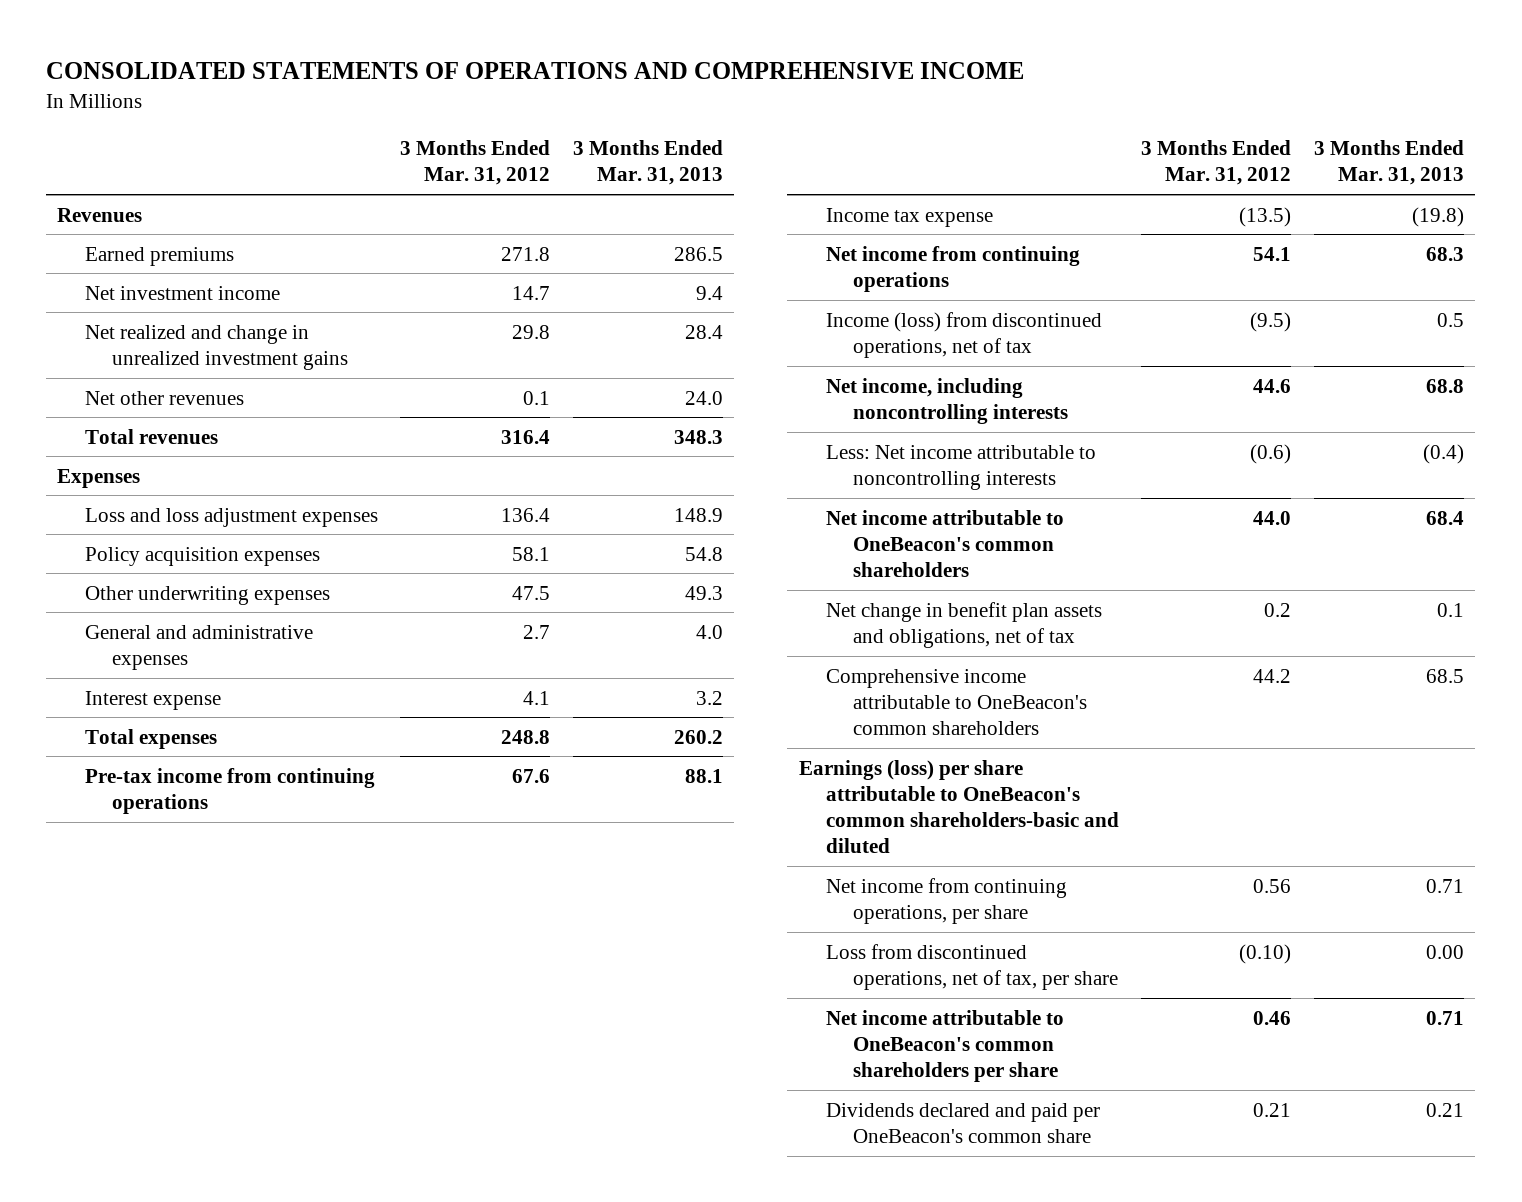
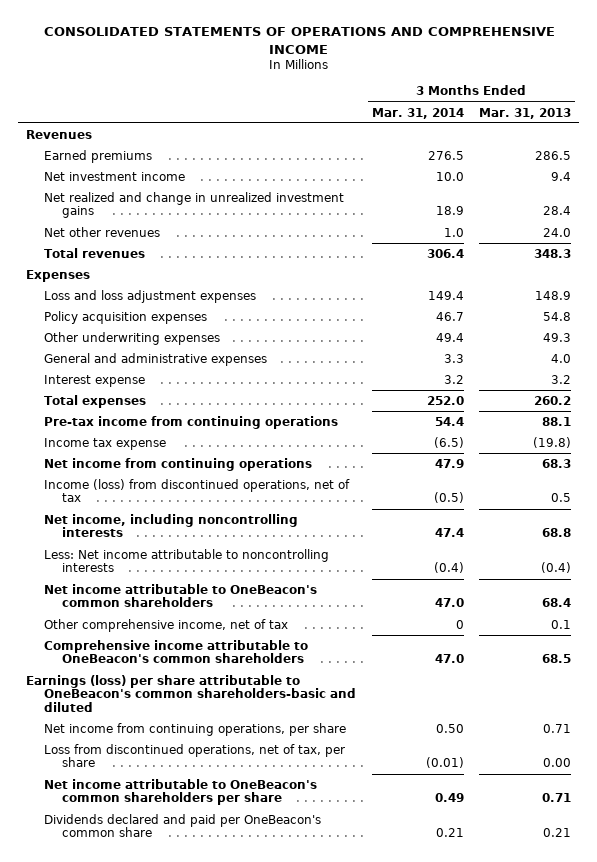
[400,140,551,186] 3 Months Ended Mar. 31, 2012 -> none
none -> [371,107,464,119] Mar. 31, 2014
[825,601,1102,648] Net change in benefit plan assets and obligations, net of tax -> none
none -> [43,618,288,632] Other comprehensive income, net of tax

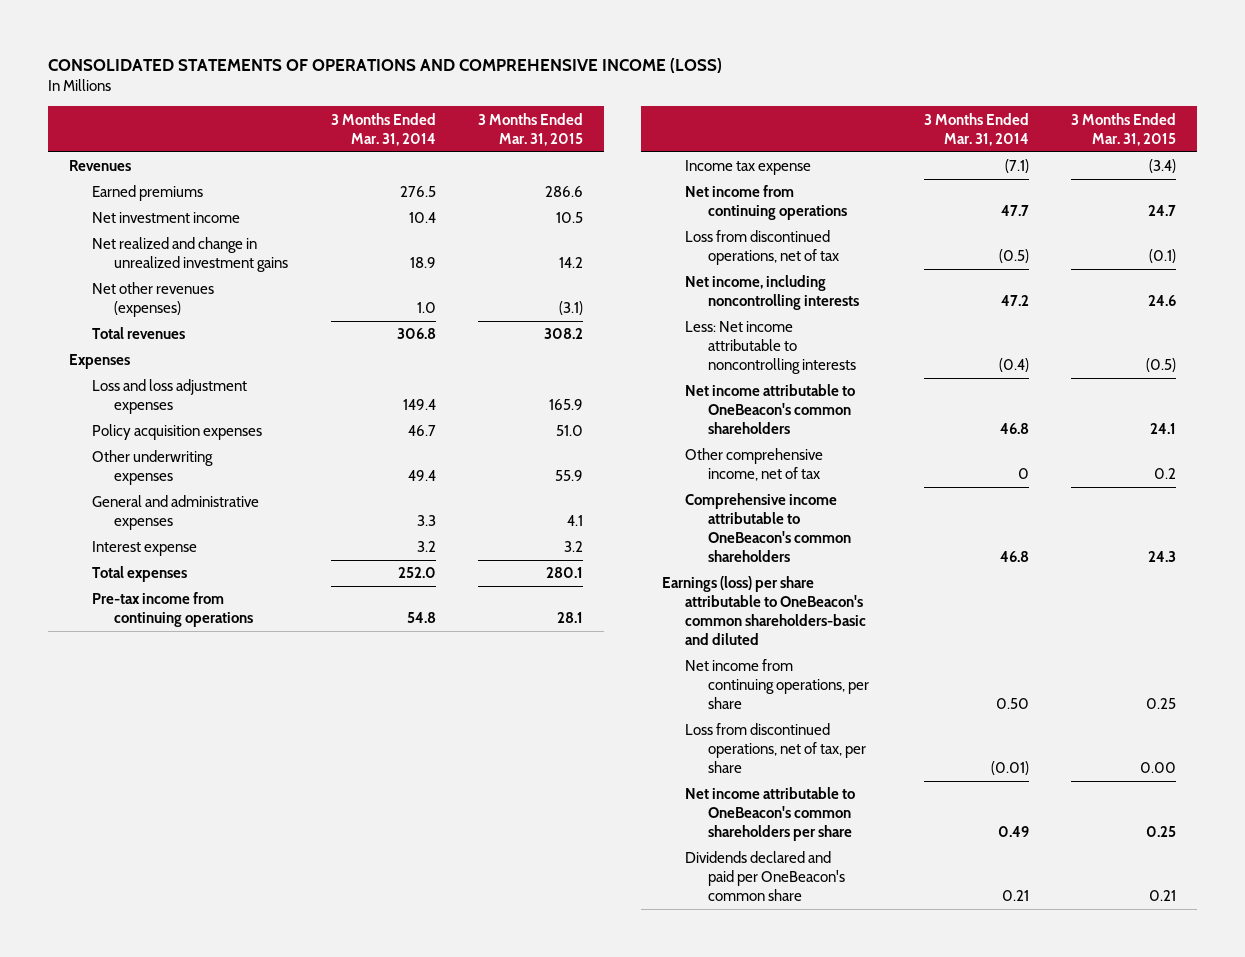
[43,27,555,54] CONSOLIDATED STATEMENTS OF OPERATIONS AND COMPREHENSIVE INCOME -> [48,58,723,74] CONSOLIDATED STATEMENTS OF OPERATIONS AND COMPREHENSIVE INCOME (LOSS)
[479,107,572,119] Mar. 31, 2013 -> none
none -> [477,112,583,146] 3 Months Ended Mar. 31, 2015
[435,171,464,181] 10.0 -> [408,212,436,224] 10.4
[43,226,160,237] Net other revenues -> [91,282,214,318] Net other revenues (expenses)
[426,248,464,258] 306.4 -> [396,328,436,340] 306.8
[434,416,464,426] 54.4 -> [406,612,436,624] 54.8
[433,436,464,448] (6.5) -> [1004,159,1029,174] (7.1)
[434,458,464,468] 47.9 -> [1000,205,1029,217] 47.7
[43,478,350,503] Income (loss) from discontinued operations, net of tax -> [685,230,839,266] Loss from discontinued operations, net of tax
[434,528,464,538] 47.4 -> [1000,295,1029,307] 47.2
[434,598,464,608] 47.0 -> [999,422,1029,434] 46.8
[434,654,464,664] 47.0 -> [999,550,1029,562] 46.8

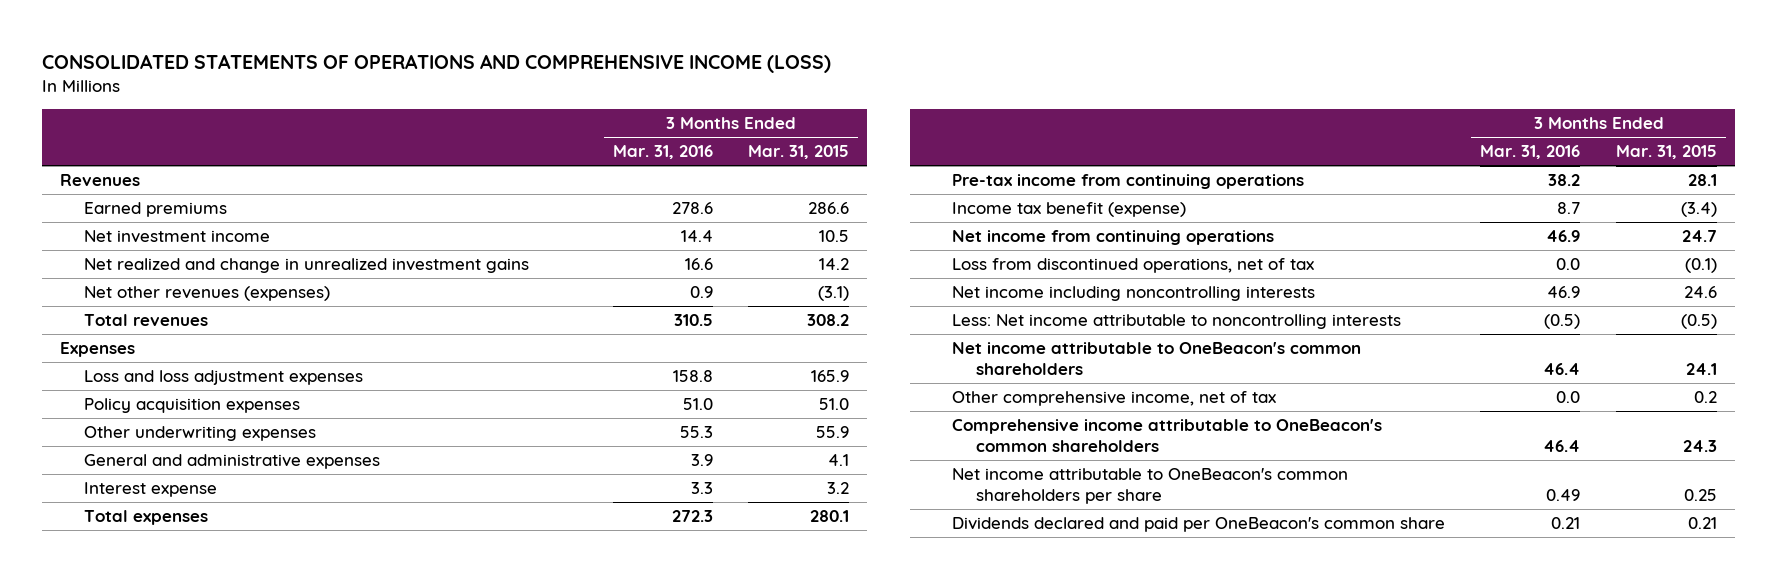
[330,112,436,146] 3 Months Ended Mar. 31, 2014 -> none
none -> [612,145,713,160] Mar. 31, 2016
[685,160,812,176] Income tax expense -> [951,202,1186,218] Income tax benefit (expense)
[685,275,859,311] Net income, including noncontrolling interests -> [951,286,1315,302] Net income including noncontrolling interests
[662,576,867,645] Earnings (loss) per share attributable to OneBeacon's common shareholders-basic and diluted -> none
[685,659,869,709] Net income from continuing operations, per share -> none
[685,723,866,773] Loss from discontinued operations, net of tax, per share -> none

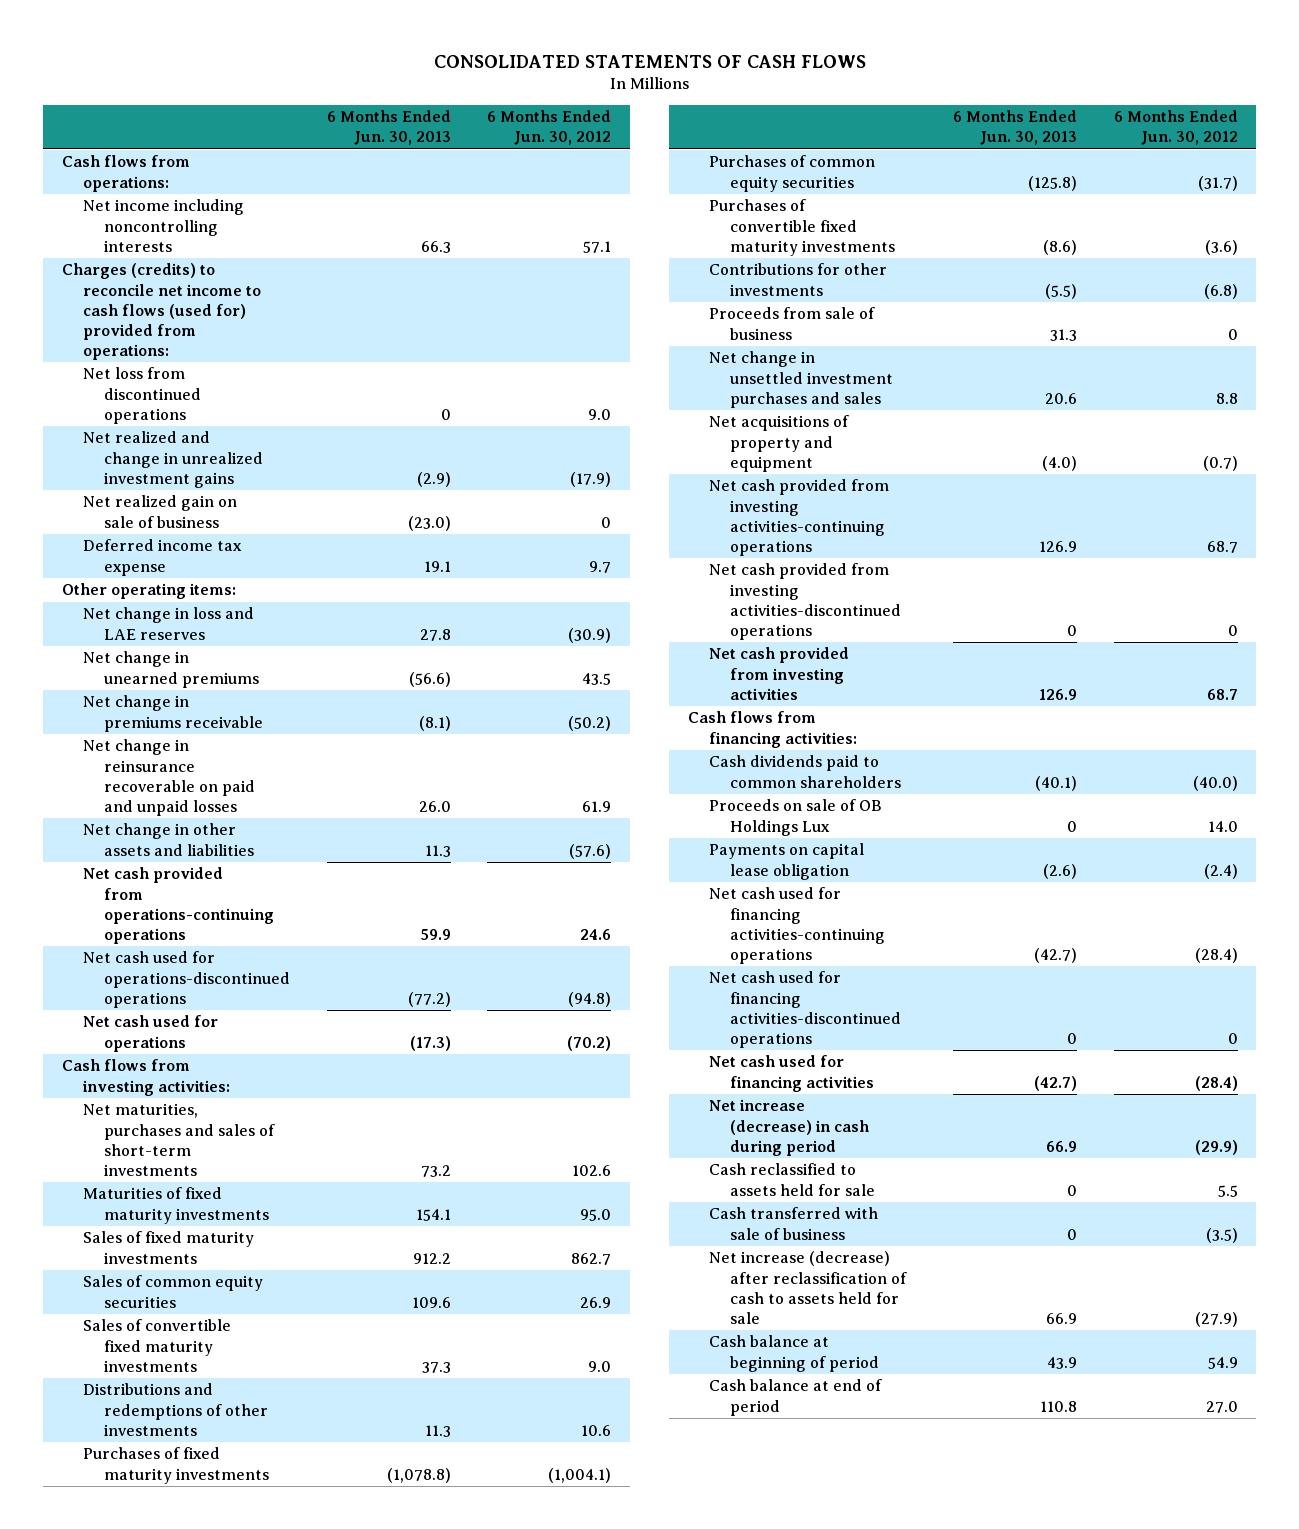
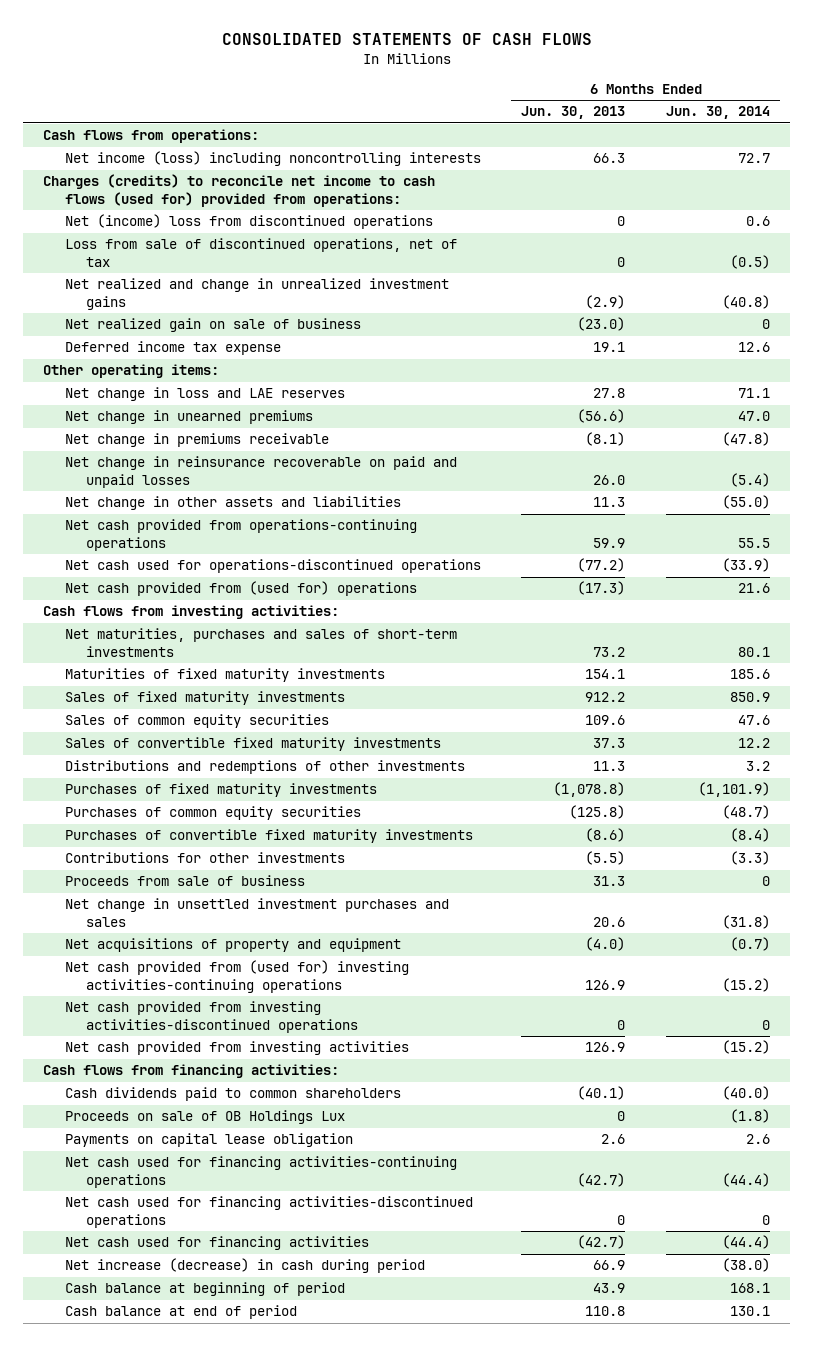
[487,110,612,146] 6 Months Ended Jun. 30, 2012 -> none
none -> [666,106,771,120] Jun. 30, 2014
[82,199,244,252] Net income including noncontrolling interests -> [64,151,481,167] Net income (loss) including noncontrolling interests
[82,367,201,424] Net loss from discontinued operations -> [64,214,433,230] Net (income) loss from discontinued operations
none -> [64,238,457,268] Loss from sale of discontinued operations, net of tax
[82,1015,218,1052] Net cash used for operations -> [64,581,417,597] Net cash provided from (used for) operations
[708,479,889,556] Net cash provided from investing activities-continuing operations -> [64,960,409,994] Net cash provided from (used for) investing activities-continuing operations
[1042,863,1077,879] (2.6) -> [601,1134,626,1145] 2.6
[708,1163,875,1196] Cash reclassified to assets held for sale -> none
[708,1207,878,1240] Cash transferred with sale of business -> none
[708,1251,907,1324] Net increase (decrease) after reclassification of cash to assets held for sale -> none

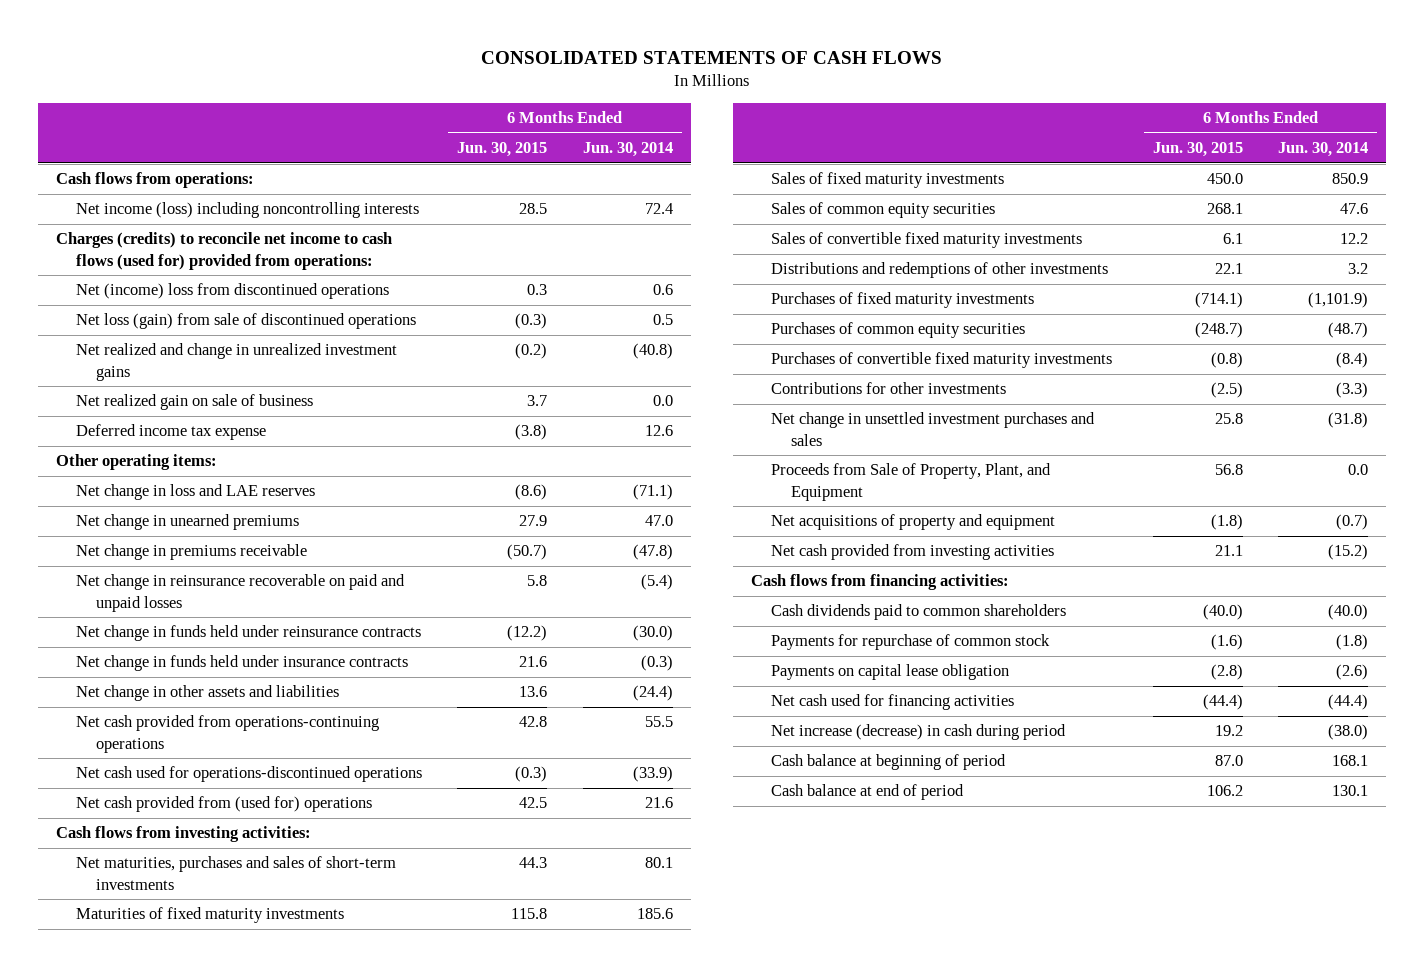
[521,106,626,120] Jun. 30, 2013 -> none
none -> [457,142,548,158] Jun. 30, 2015
[738,153,771,164] 72.7 -> [645,203,674,215] 72.4
[64,238,457,268] Loss from sale of discontinued operations, net of tax -> [75,313,416,330] Net loss (gain) from sale of discontinued operations
[730,255,771,270] (0.5) -> [653,314,674,326] 0.5
[762,319,771,330] 0 -> [653,395,674,407] 0.0
[738,388,771,399] 71.1 -> [633,484,674,501] (71.1)
none -> [75,625,421,642] Net change in funds held under reinsurance contracts
none -> [75,655,408,672] Net change in funds held under insurance contracts
[722,495,771,510] (55.0) -> [633,685,674,702] (24.4)
[64,875,305,887] Proceeds from sale of business -> none
none -> [770,463,1051,501] Proceeds from Sale of Property, Plant, and Equipment
[64,960,409,994] Net cash provided from (used for) investing activities-continuing operations -> none
[64,1001,358,1034] Net cash provided from investing activities-discontinued operations -> none
[64,1110,345,1125] Proceeds on sale of OB Holdings Lux -> none
[64,1156,457,1189] Net cash used for financing activities-continuing operations -> none
[64,1196,473,1229] Net cash used for financing activities-discontinued operations -> none
none -> [770,634,1050,651] Payments for repurchase of common stock
[746,1134,771,1145] 2.6 -> [1336,664,1369,681] (2.6)

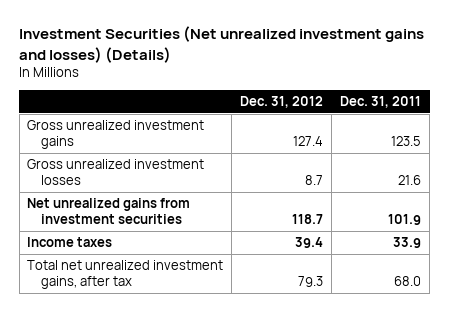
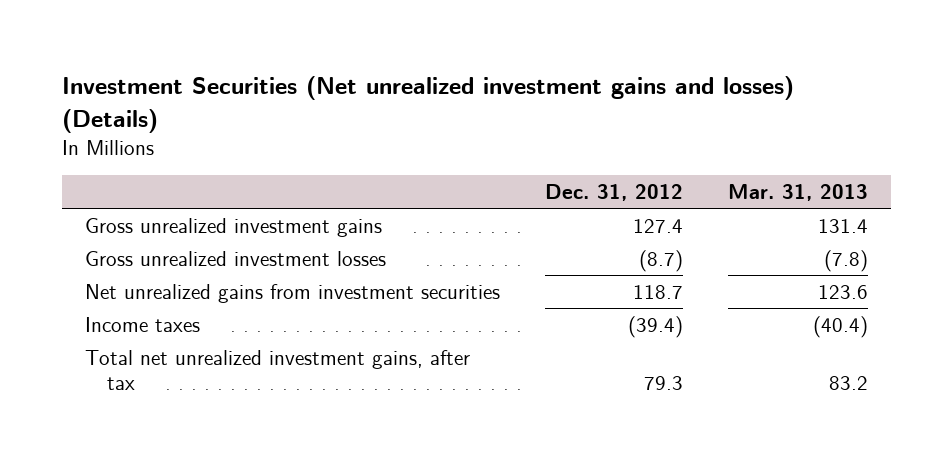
[340,96,422,109] Dec. 31, 2011 -> none
none -> [727,184,868,202] Mar. 31, 2013
[305,175,324,186] 8.7 -> [638,249,683,272] (8.7)
[295,237,324,249] 39.4 -> [627,315,683,338] (39.4)

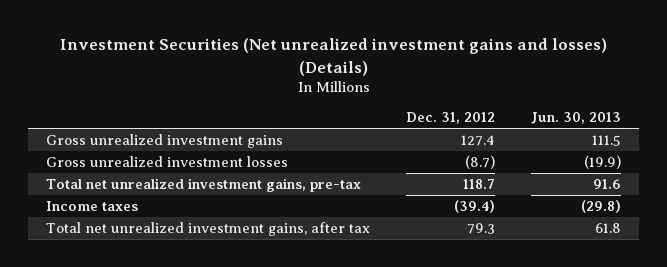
[727,184,868,202] Mar. 31, 2013 -> none
none -> [531,112,622,125] Jun. 30, 2013
[84,283,500,303] Net unrealized gains from investment securities -> [46,178,362,193] Total net unrealized investment gains, pre-tax

